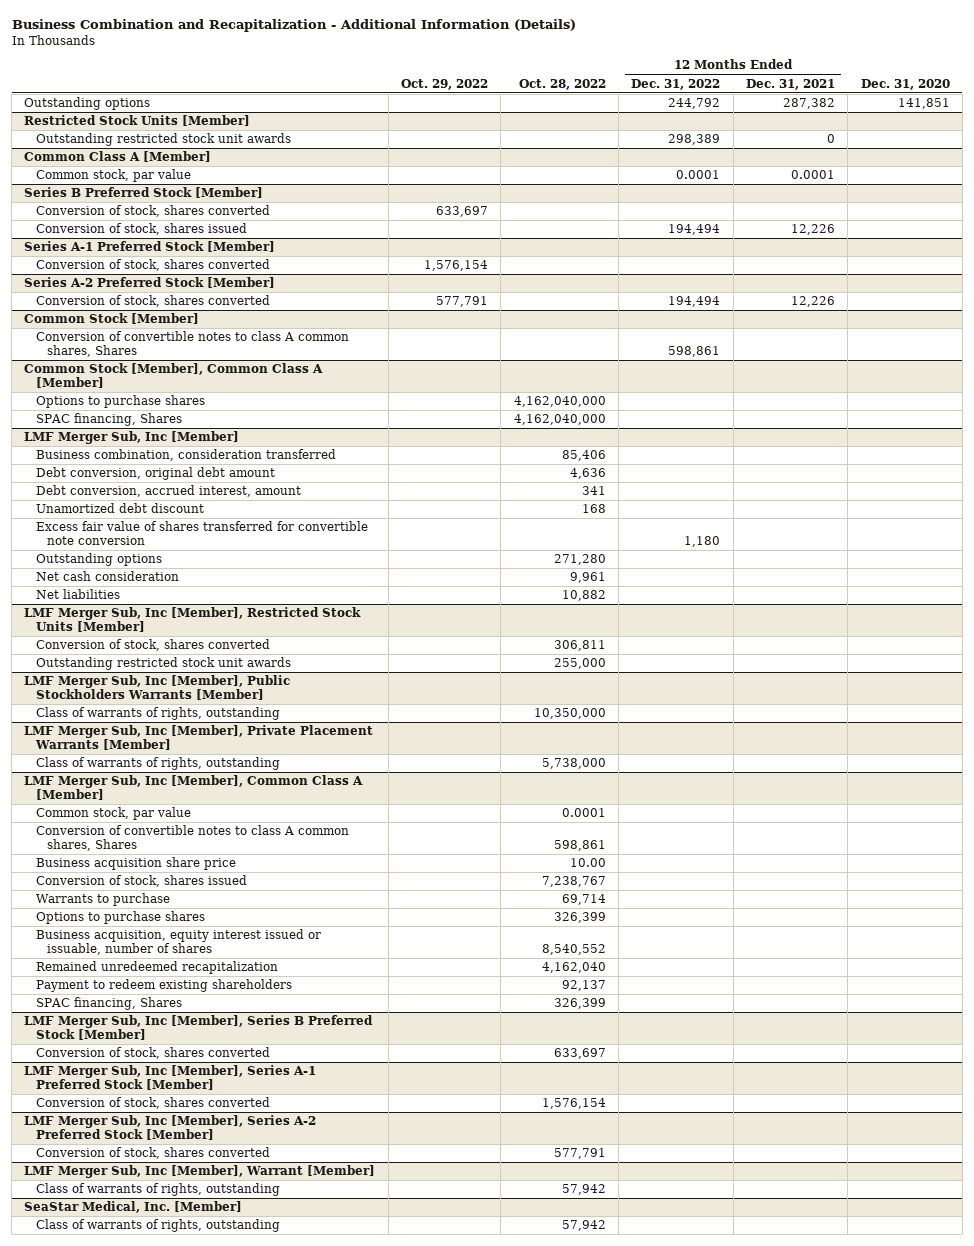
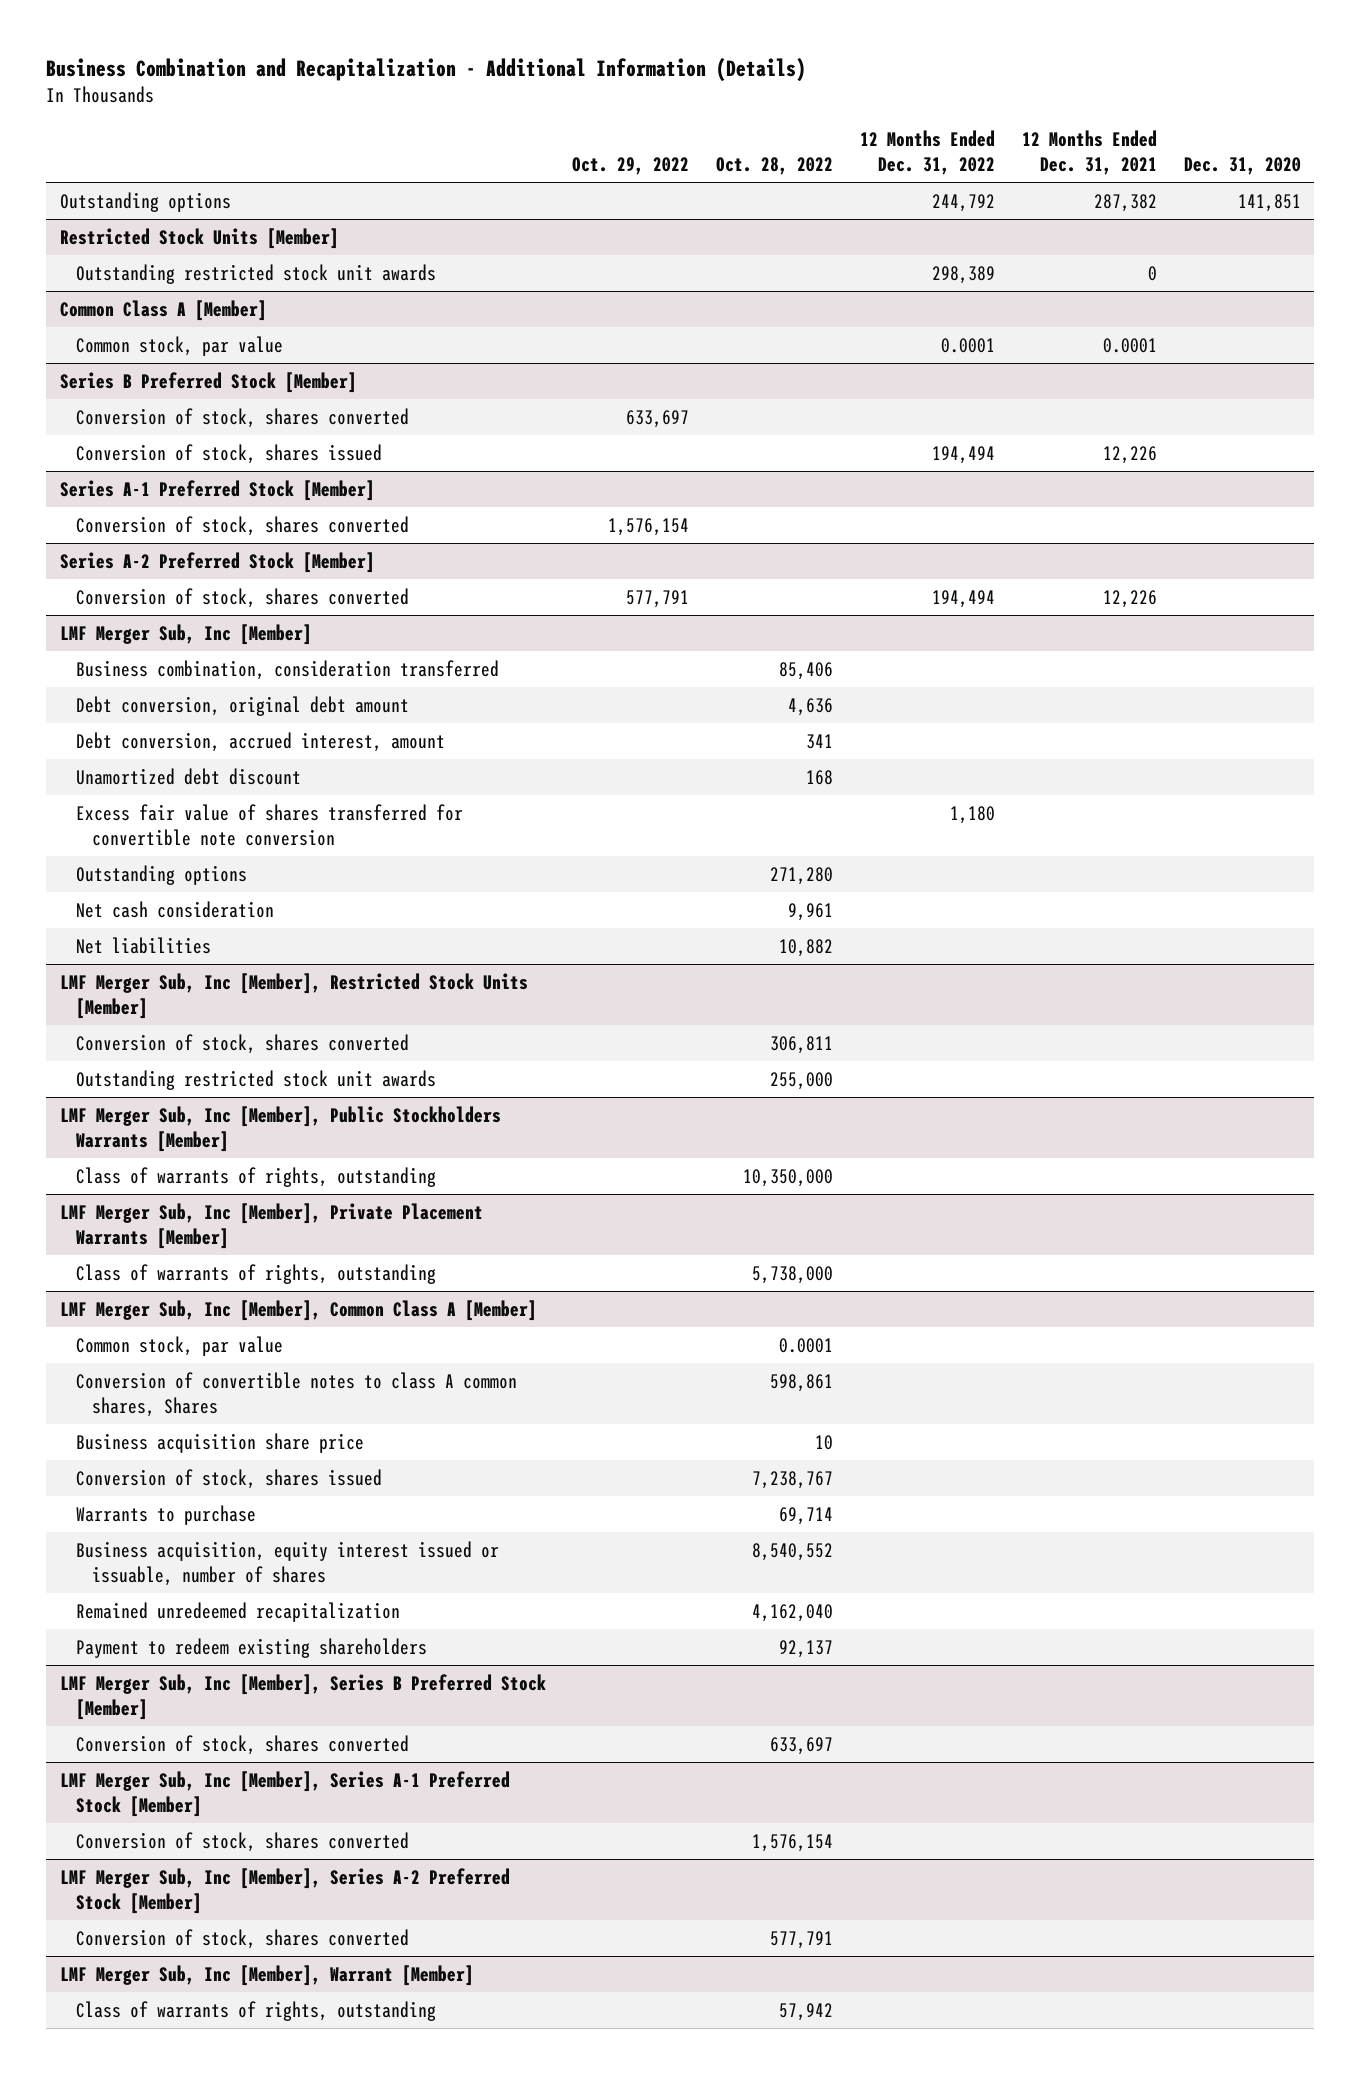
[24,313,200,325] Common Stock [Member] -> none
[35,331,349,357] Conversion of convertible notes to class A common shares, Shares -> none
[24,363,324,388] Common Stock [Member], Common Class A [Member] -> none
[35,395,205,409] Options to purchase shares -> none
[35,413,182,427] SPAC financing, Shares -> none
[569,858,606,868] 10.00 -> [815,1434,834,1450] 10
[35,911,205,925] Options to purchase shares -> none
[35,997,182,1011] SPAC financing, Shares -> none
[24,1201,243,1214] SeaStar Medical, Inc. [Member] -> none
[35,1219,280,1233] Class of warrants of rights, outstanding -> none

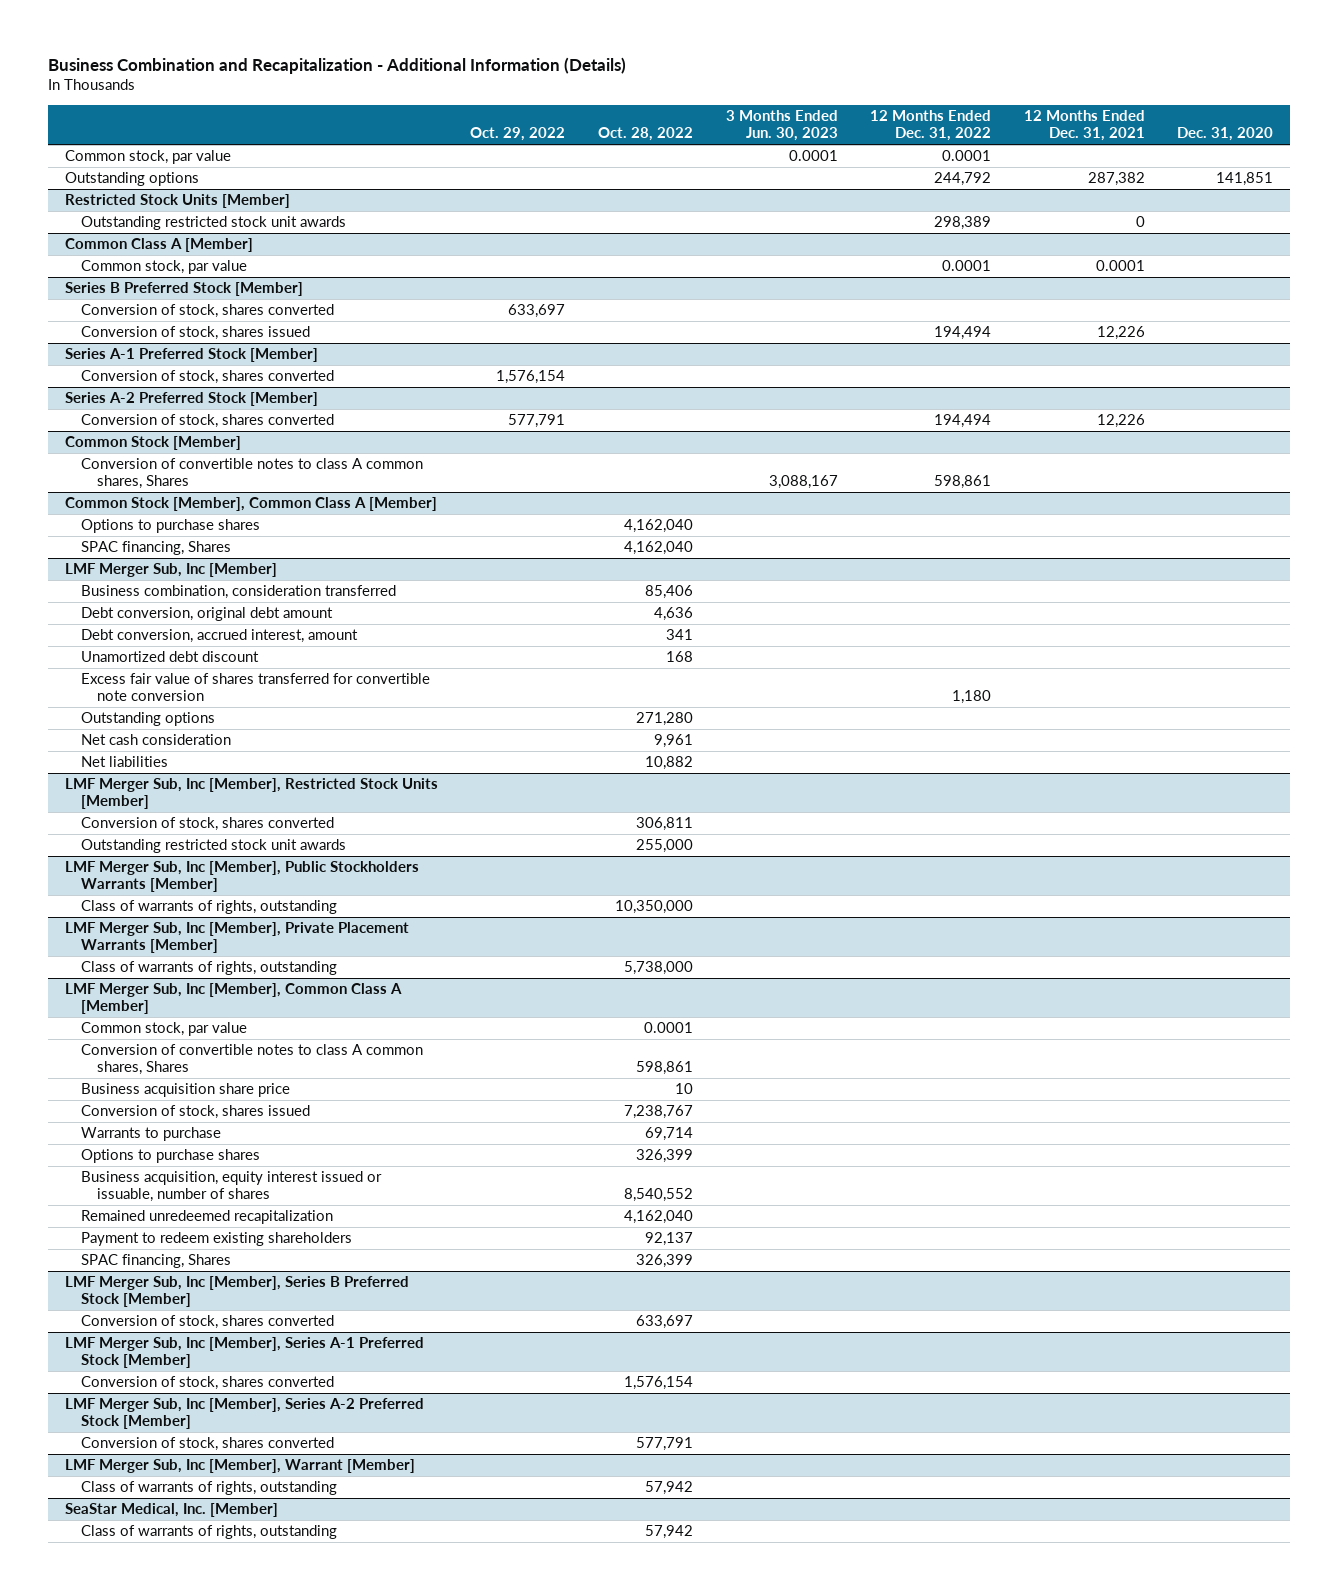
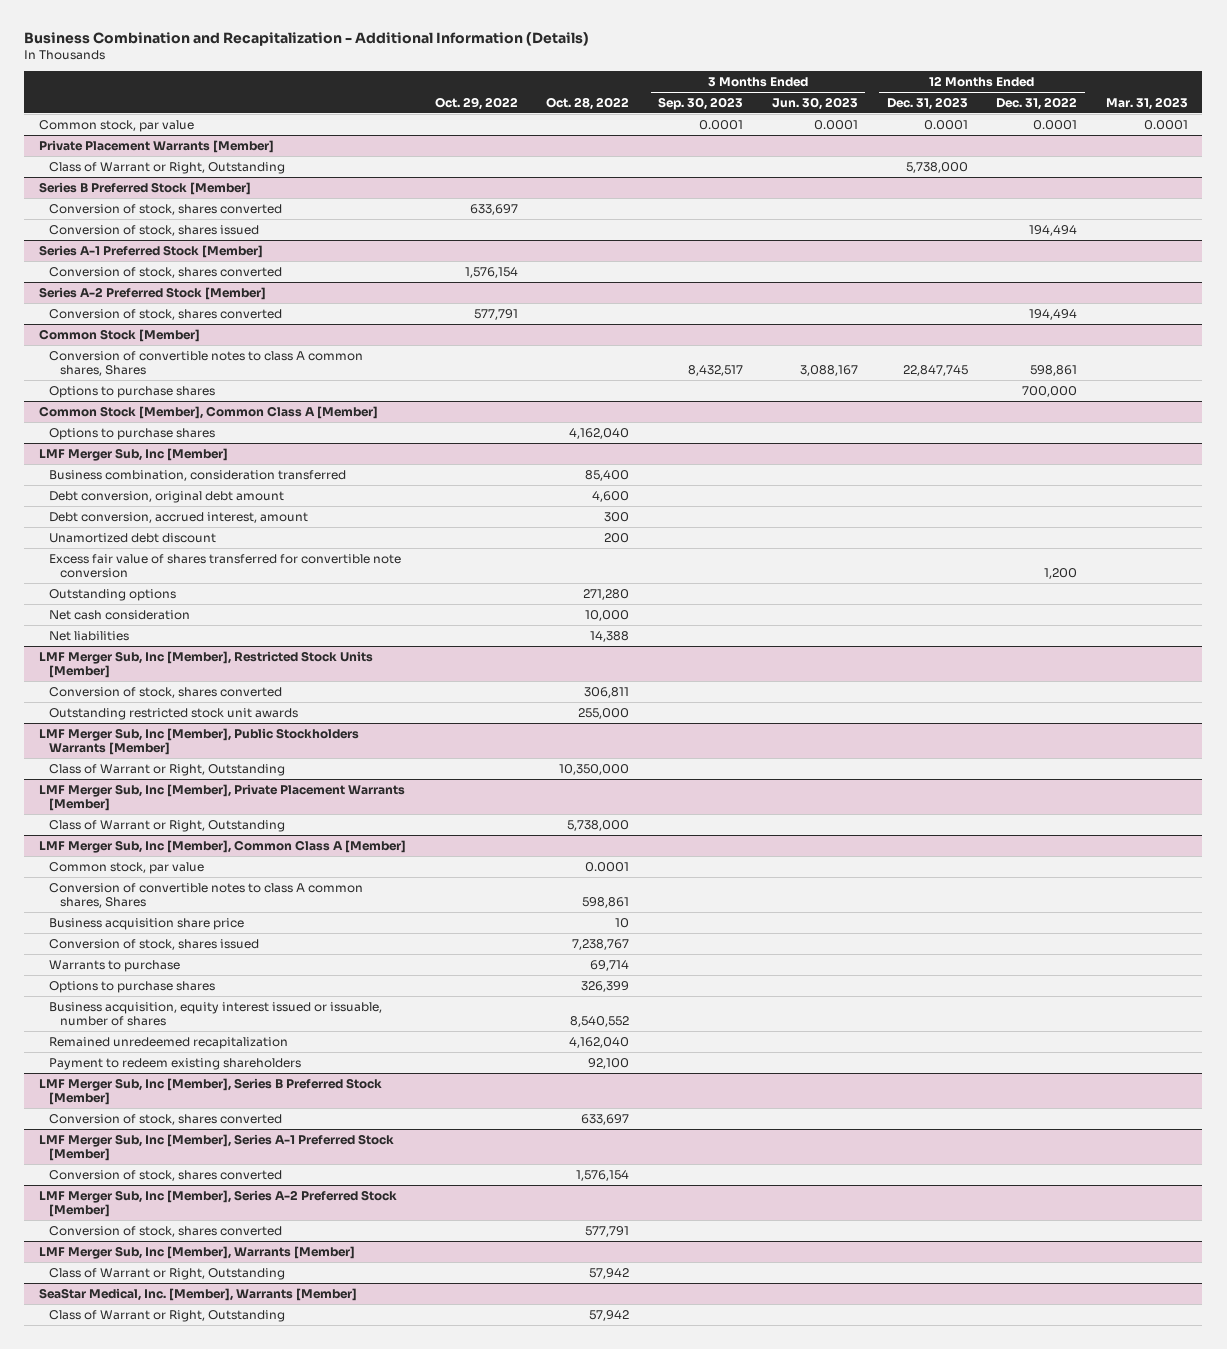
[1023,110,1145,142] 12 Months Ended Dec. 31, 2021 -> none
[1177,127,1274,142] Dec. 31, 2020 -> none
none -> [658,96,744,110] Sep. 30, 2023
none -> [886,96,968,110] Dec. 31, 2023
none -> [1106,96,1189,110] Mar. 31, 2023
[64,172,199,187] Outstanding options -> none
[64,194,290,209] Restricted Stock Units [Member] -> none
[80,216,346,231] Outstanding restricted stock unit awards -> none
[64,238,253,253] Common Class A [Member] -> none
[80,260,247,275] Common stock, par value -> none
none -> [38,139,274,153] Private Placement Warrants [Member]
none -> [49,161,286,174] Class of Warrant or Right, Outstanding
none -> [49,385,216,398] Options to purchase shares
[80,541,231,556] SPAC financing, Shares -> none
[644,585,693,600] 85,406 -> [585,469,630,481] 85,400
[653,607,693,622] 4,636 -> [592,490,630,502] 4,600
[665,629,693,641] 341 -> [604,511,630,522] 300
[665,651,693,663] 168 -> [604,532,630,543] 200
[952,690,992,705] 1,180 -> [1044,567,1078,579] 1,200
[653,734,693,749] 9,961 -> [585,609,630,621] 10,000
[644,756,693,771] 10,882 -> [590,630,630,642] 14,388
[80,900,337,915] Class of warrants of rights, outstanding -> [49,763,286,776] Class of Warrant or Right, Outstanding
[80,961,337,976] Class of warrants of rights, outstanding -> [49,819,286,832] Class of Warrant or Right, Outstanding
[80,1254,231,1269] SPAC financing, Shares -> none
[644,1232,693,1247] 92,137 -> [588,1057,630,1069] 92,100
[64,1459,415,1474] LMF Merger Sub, Inc [Member], Warrant [Member] -> [38,1245,355,1259] LMF Merger Sub, Inc [Member], Warrants [Member]
[80,1481,337,1496] Class of warrants of rights, outstanding -> [49,1267,286,1280] Class of Warrant or Right, Outstanding
[64,1503,278,1518] SeaStar Medical, Inc. [Member] -> [38,1287,357,1301] SeaStar Medical, Inc. [Member], Warrants [Member]
[80,1525,337,1540] Class of warrants of rights, outstanding -> [49,1309,286,1322] Class of Warrant or Right, Outstanding

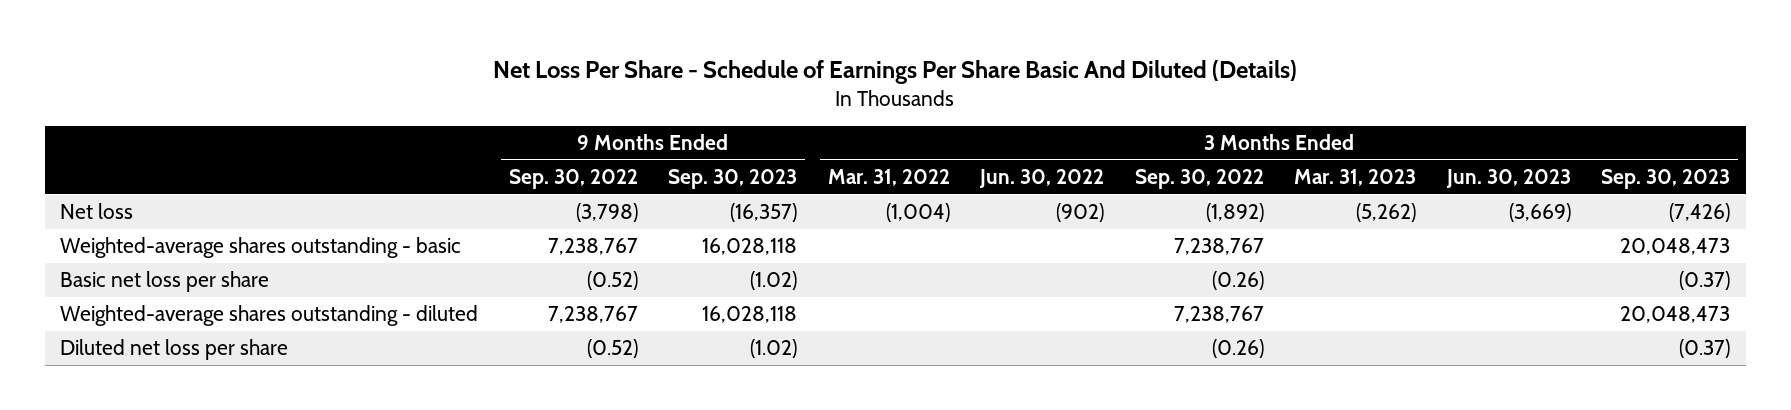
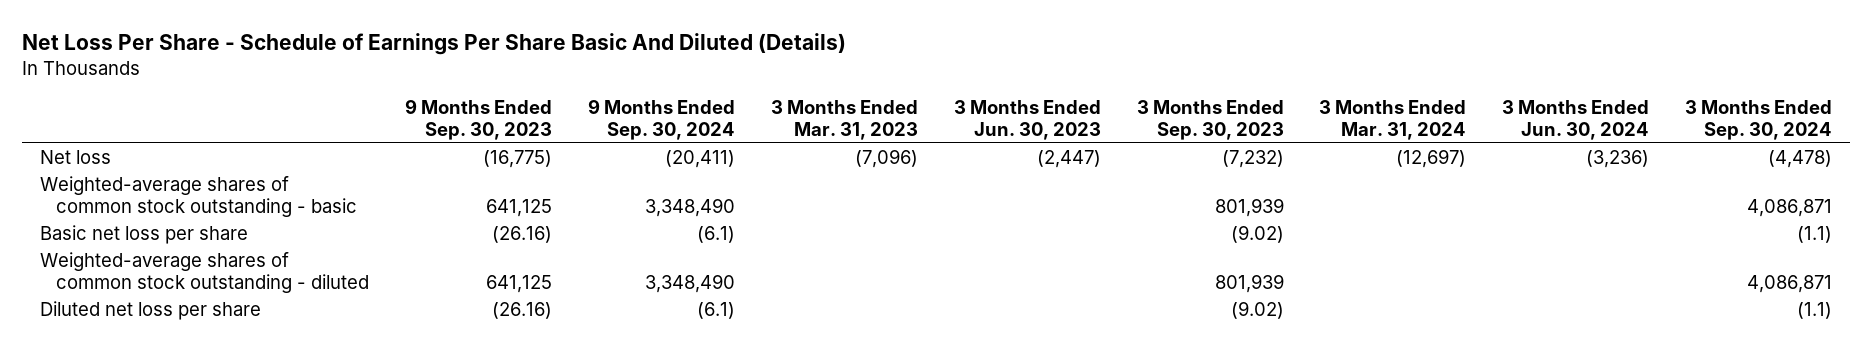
[508,169,638,190] Sep. 30, 2022 -> none
[827,169,950,187] Mar. 31, 2022 -> none
[979,169,1105,189] Jun. 30, 2022 -> none
[1134,169,1264,190] Sep. 30, 2022 -> none
none -> [587,98,735,140] 9 Months Ended Sep. 30, 2024
none -> [1319,99,1467,140] 3 Months Ended Mar. 31, 2024
none -> [1502,99,1650,140] 3 Months Ended Jun. 30, 2024
none -> [1685,99,1833,140] 3 Months Ended Sep. 30, 2024
[730,203,798,223] (16,357) -> [483,150,553,169] (16,775)
[1356,203,1417,223] (5,262) -> [854,149,918,169] (7,096)
[1508,203,1571,223] (3,669) -> [1036,150,1101,169] (2,447)
[1669,203,1731,223] (7,426) -> [1221,150,1284,169] (7,232)
[60,237,462,259] Weighted-average shares outstanding - basic -> [39,176,358,218] Weighted-average shares of common stock outstanding - basic
[702,238,798,256] 16,028,118 -> [486,199,553,218] 641,125
[1620,238,1731,256] 20,048,473 -> [1214,198,1284,218] 801,939
[750,271,798,291] (1.02) -> [492,226,553,244] (26.16)
[1679,271,1731,291] (0.37) -> [1230,225,1284,244] (9.02)
[60,305,479,327] Weighted-average shares outstanding - diluted -> [39,252,370,294] Weighted-average shares of common stock outstanding - diluted
[702,306,798,324] 16,028,118 -> [486,275,553,294] 641,125
[1620,306,1731,324] 20,048,473 -> [1214,274,1284,294] 801,939
[750,339,798,359] (1.02) -> [492,302,553,320] (26.16)
[1679,339,1731,359] (0.37) -> [1230,301,1284,320] (9.02)

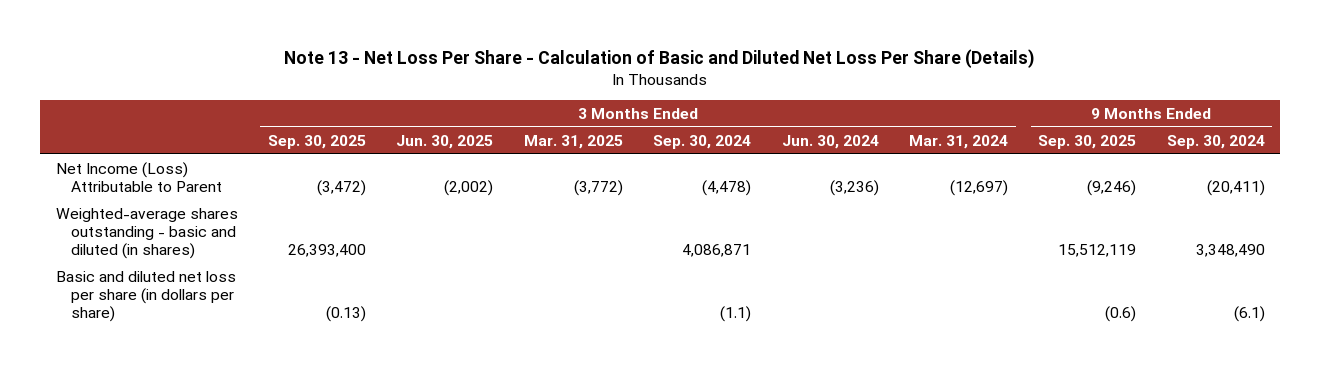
[21,33,846,56] Net Loss Per Share - Schedule of Earnings Per Share Basic And Diluted (Details) -> [284,49,1036,69] Note 13 - Net Loss Per Share - Calculation of Basic and Diluted Net Loss Per Share (Details)
[405,98,553,140] 9 Months Ended Sep. 30, 2023 -> none
[770,99,918,140] 3 Months Ended Mar. 31, 2023 -> none
[953,99,1101,140] 3 Months Ended Jun. 30, 2023 -> none
[1136,99,1284,140] 3 Months Ended Sep. 30, 2023 -> none
none -> [268,134,367,149] Sep. 30, 2025
none -> [396,134,494,149] Jun. 30, 2025
none -> [523,134,623,149] Mar. 31, 2025
none -> [1038,134,1137,149] Sep. 30, 2025
[39,252,370,294] Weighted-average shares of common stock outstanding - diluted -> none
[39,301,261,321] Diluted net loss per share -> none
[39,150,111,165] Net loss -> [55,161,222,192] Net Income (Loss) Attributable to Parent
[39,176,358,218] Weighted-average shares of common stock outstanding - basic -> [55,207,238,259] Weighted-average shares outstanding - basic and diluted (in shares)
[39,225,248,245] Basic net loss per share -> [55,270,236,322] Basic and diluted net loss per share (in dollars per share)

